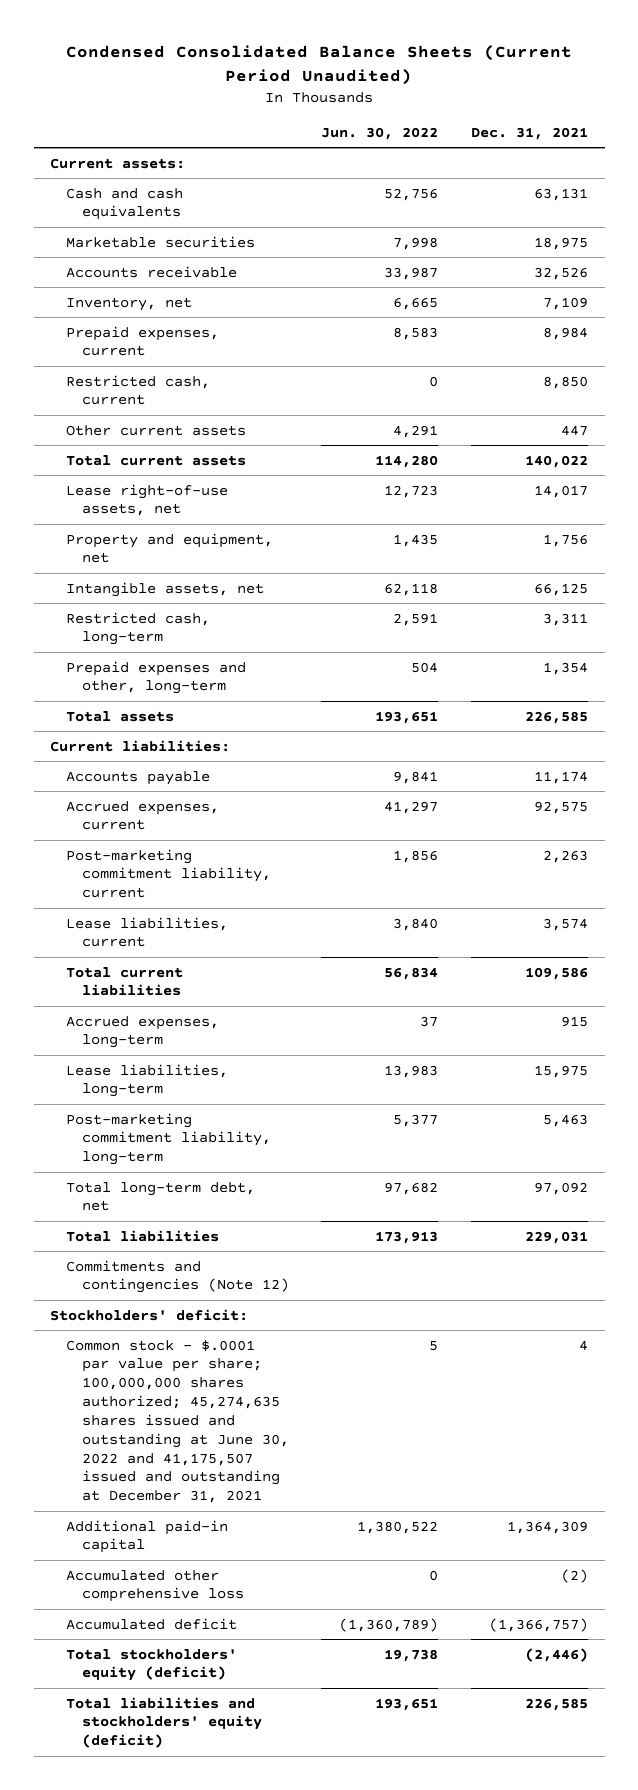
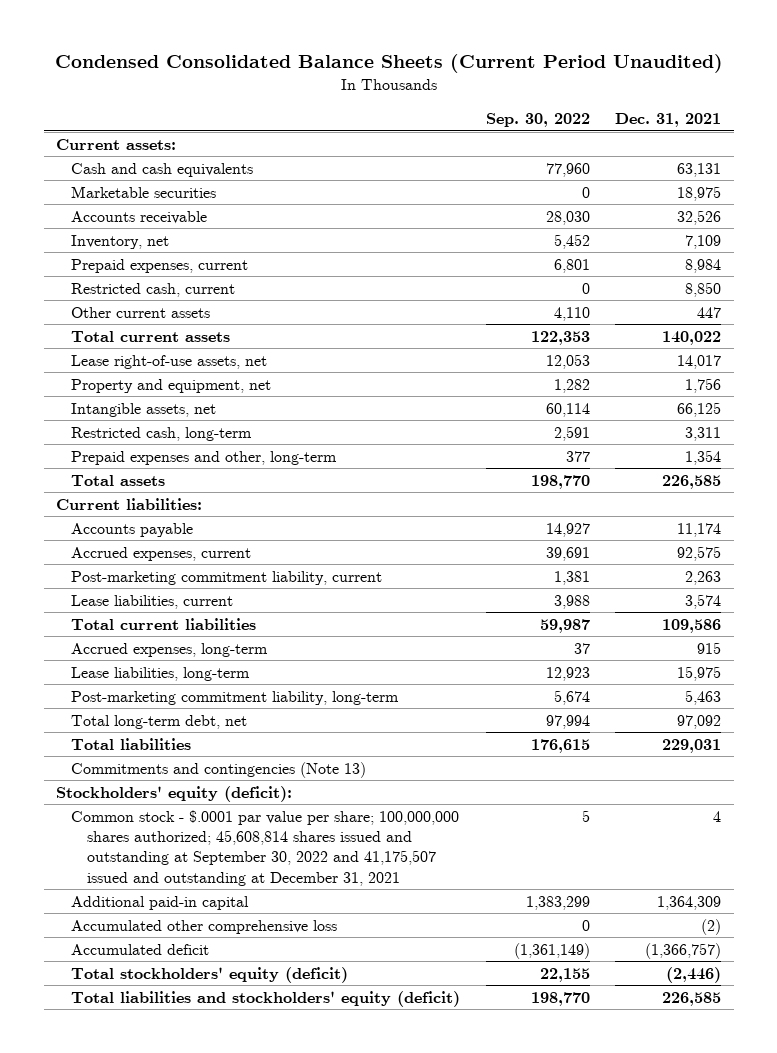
[321,126,439,140] Jun. 30, 2022 -> none
none -> [485,112,590,127] Sep. 30, 2022
[65,1259,289,1294] Commitments and contingencies (Note 12) -> [71,761,367,778] Commitments and contingencies (Note 13)
[50,1308,249,1321] Stockholders' deficit: -> [56,785,293,802] Stockholders' equity (deficit):
[65,1339,289,1504] Common stock - $.0001 par value per share; 100,000,000 shares authorized; 45,274,635 shares issued and outstanding at June 30, 2022 and 41,175,507 issued and outstanding at December 31, 2021 -> [71,809,460,886] Common stock - $.0001 par value per share; 100,000,000 shares authorized; 45,608,814 shares issued and outstanding at September 30, 2022 and 41,175,507 issued and outstanding at December 31, 2021

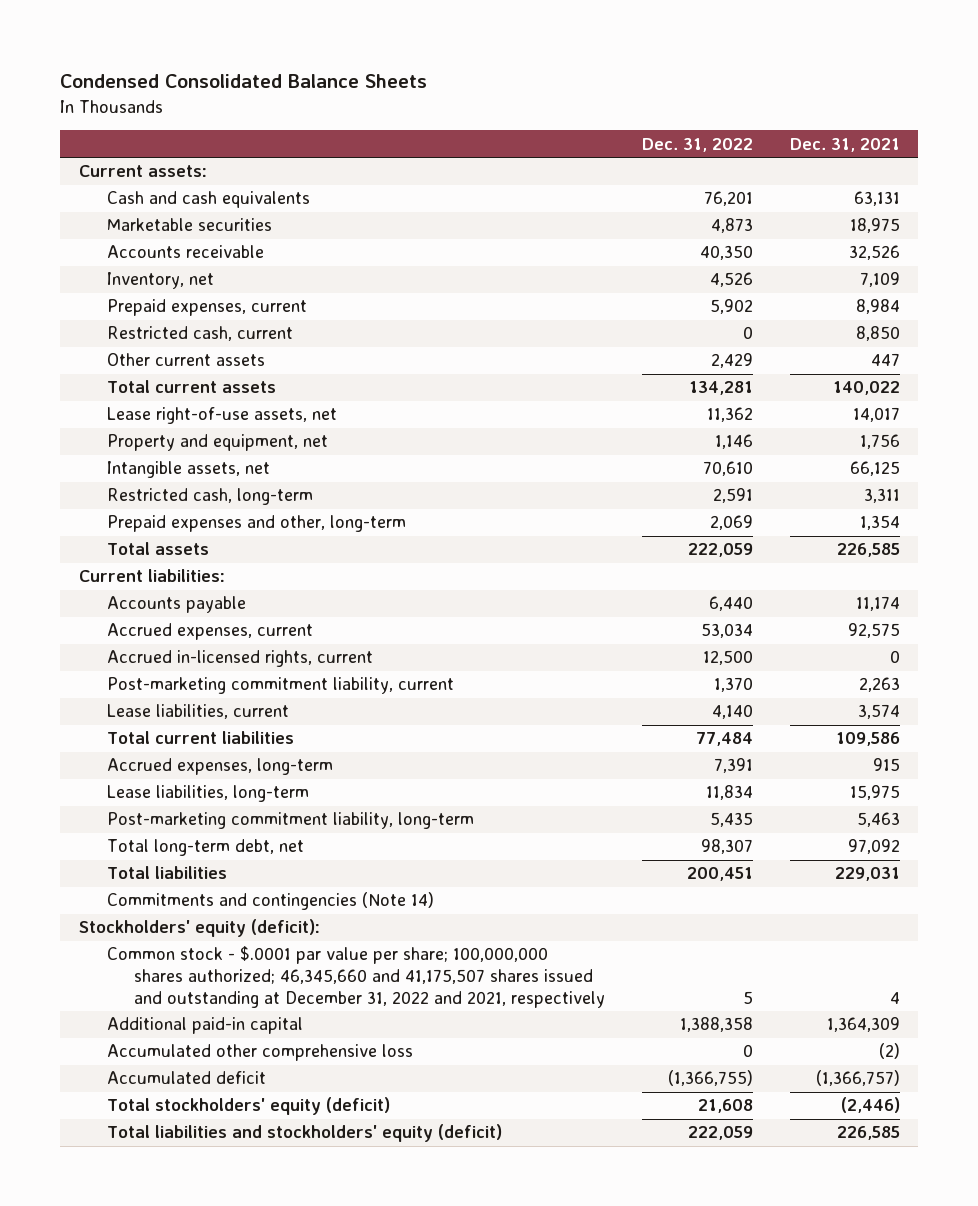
[54,54,723,74] Condensed Consolidated Balance Sheets (Current Period Unaudited) -> [60,74,428,89] Condensed Consolidated Balance Sheets
[485,112,590,127] Sep. 30, 2022 -> none
none -> [642,137,754,152] Dec. 31, 2022
none -> [106,650,373,668] Accrued in-licensed rights, current
[71,761,367,778] Commitments and contingencies (Note 13) -> [106,892,434,911] Commitments and contingencies (Note 14)
[71,809,460,886] Common stock - $.0001 par value per share; 100,000,000 shares authorized; 45,608,814 shares issued and outstanding at September 30, 2022 and 41,175,507 issued and outstanding at December 31, 2021 -> [106,946,606,1009] Common stock - $.0001 par value per share; 100,000,000 shares authorized; 46,345,660 and 41,175,507 shares issued and outstanding at December 31, 2022 and 2021, respectively

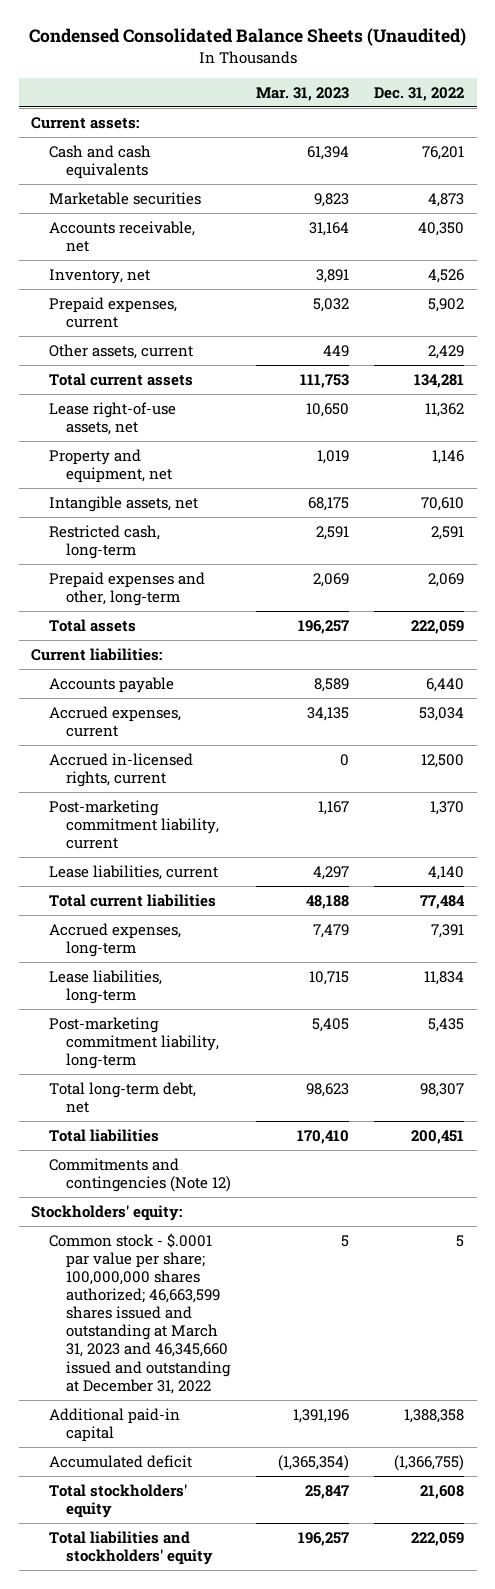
[60,74,428,89] Condensed Consolidated Balance Sheets -> [28,28,466,47] Condensed Consolidated Balance Sheets (Unaudited)
[789,137,900,152] Dec. 31, 2021 -> none
none -> [256,86,350,101] Mar. 31, 2023
[106,245,264,259] Accounts receivable -> [48,220,195,252] Accounts receivable, net
[106,326,293,342] Restricted cash, current -> none
[106,353,265,367] Other current assets -> [48,343,193,359] Other assets, current
[106,892,434,911] Commitments and contingencies (Note 14) -> [48,1157,232,1192] Commitments and contingencies (Note 12)
[78,919,320,938] Stockholders' equity (deficit): -> [31,1204,183,1221] Stockholders' equity:
[106,946,606,1009] Common stock - $.0001 par value per share; 100,000,000 shares authorized; 46,345,660 and 41,175,507 shares issued and outstanding at December 31, 2022 and 2021, respectively -> [48,1232,232,1394] Common stock - $.0001 par value per share; 100,000,000 shares authorized; 46,663,599 shares issued and outstanding at March 31, 2023 and 46,345,660 issued and outstanding at December 31, 2022
[106,1044,413,1062] Accumulated other comprehensive loss -> none
[106,1097,390,1116] Total stockholders' equity (deficit) -> [48,1483,187,1518] Total stockholders' equity
[106,1124,502,1143] Total liabilities and stockholders' equity (deficit) -> [48,1530,214,1565] Total liabilities and stockholders' equity

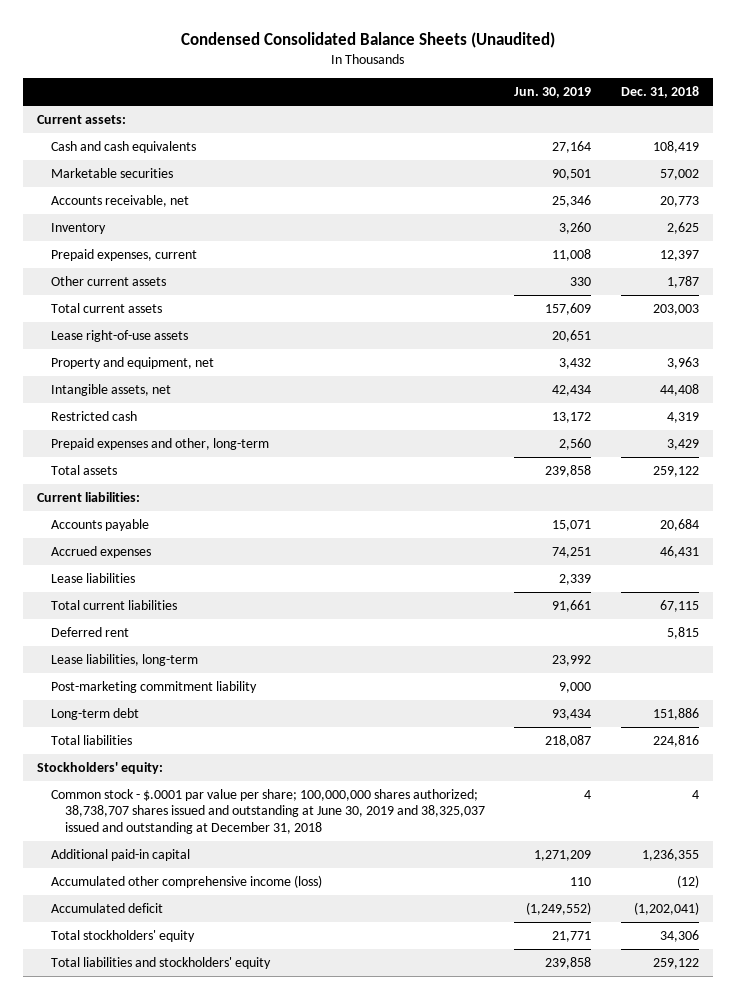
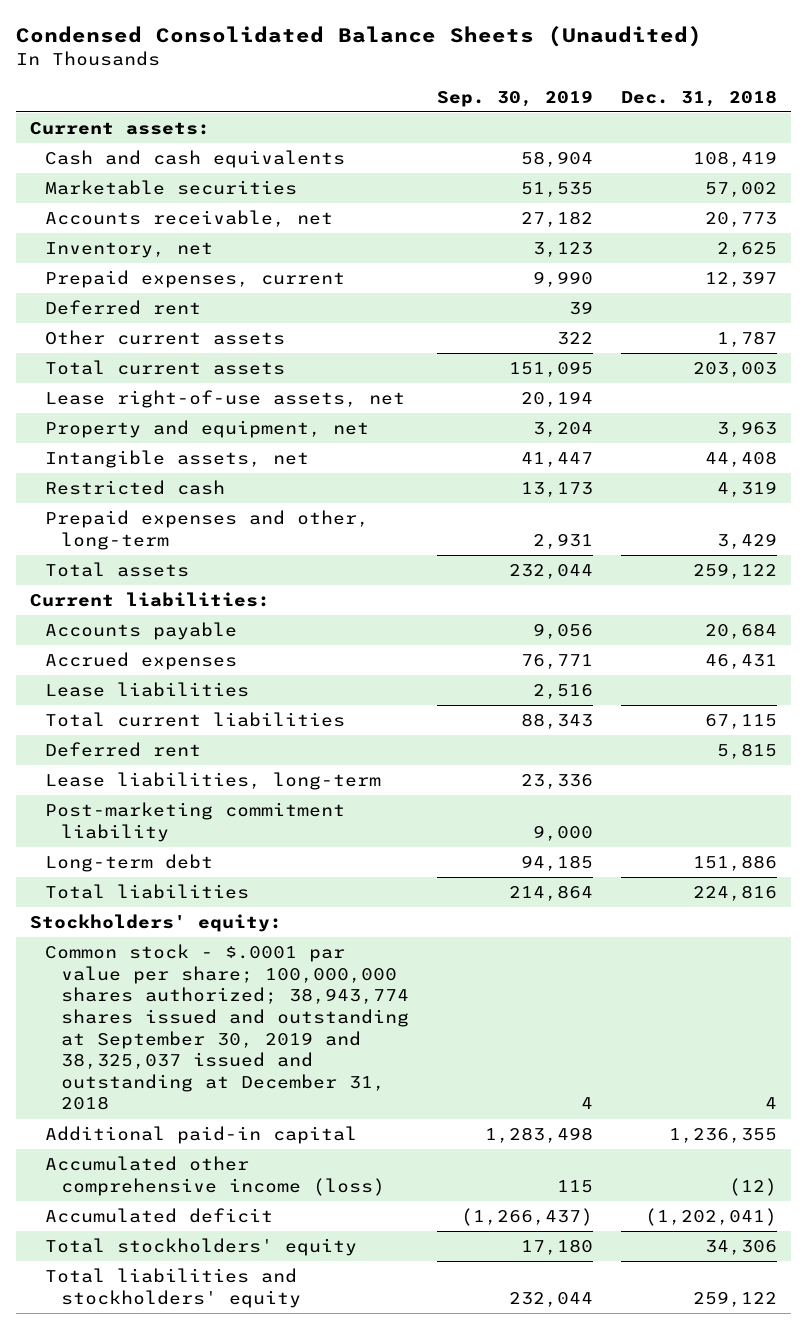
[514,87,592,99] Jun. 30, 2019 -> none
none -> [436,89,593,107] Sep. 30, 2019
[51,223,107,235] Inventory -> [45,242,214,259] Inventory, net
none -> [45,300,202,316] Deferred rent
[51,330,189,343] Lease right-of-use assets -> [45,390,406,409] Lease right-of-use assets, net
[51,789,486,834] Common stock - $.0001 par value per share; 100,000,000 shares authorized; 38,738,707 shares issued and outstanding at June 30, 2019 and 38,325,037 issued and outstanding at December 31, 2018 -> [45,944,409,1111] Common stock - $.0001 par value per share; 100,000,000 shares authorized; 38,943,774 shares issued and outstanding at September 30, 2019 and 38,325,037 issued and outstanding at December 31, 2018

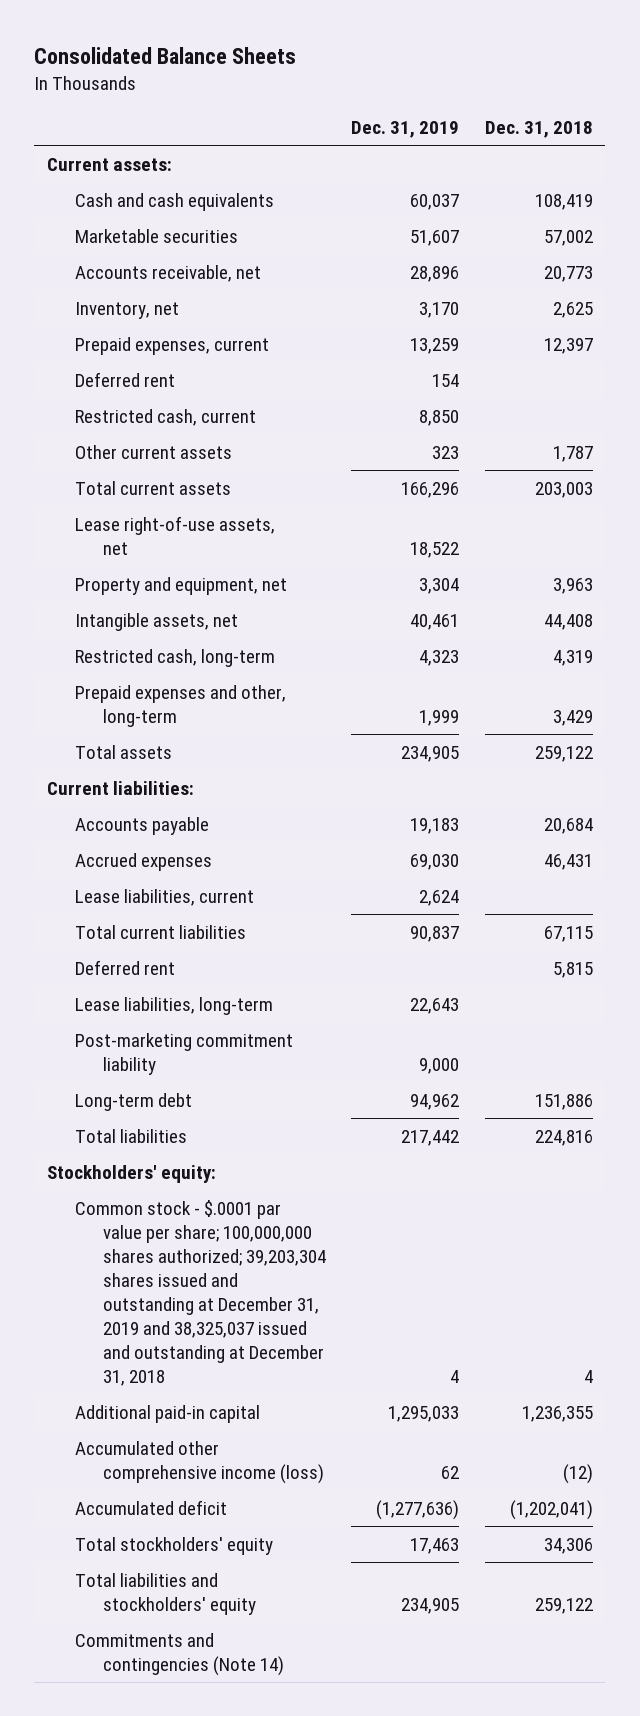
[15,25,702,47] Condensed Consolidated Balance Sheets (Unaudited) -> [34,47,297,65] Consolidated Balance Sheets
[436,89,593,107] Sep. 30, 2019 -> none
none -> [351,120,460,138] Dec. 31, 2019
none -> [75,408,257,426] Restricted cash, current
[45,480,226,496] Restricted cash -> [75,648,276,667] Restricted cash, long-term
[45,682,250,698] Lease liabilities -> [75,888,255,906] Lease liabilities, current
[45,944,409,1111] Common stock - $.0001 par value per share; 100,000,000 shares authorized; 38,943,774 shares issued and outstanding at September 30, 2019 and 38,325,037 issued and outstanding at December 31, 2018 -> [75,1199,327,1387] Common stock - $.0001 par value per share; 100,000,000 shares authorized; 39,203,304 shares issued and outstanding at December 31, 2019 and 38,325,037 issued and outstanding at December 31, 2018
none -> [75,1632,285,1676] Commitments and contingencies (Note 14)

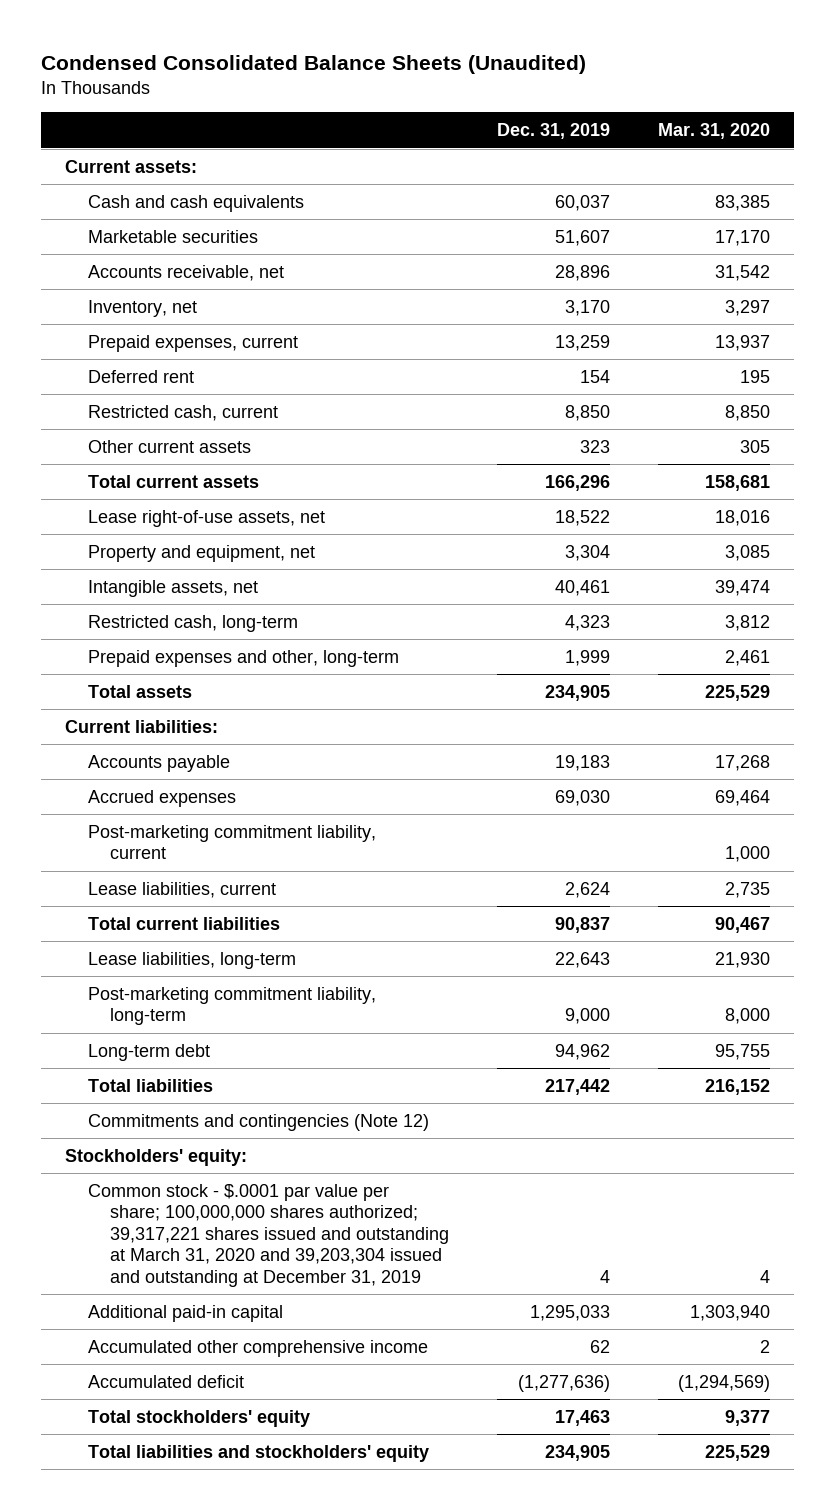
[34,47,297,65] Consolidated Balance Sheets -> [41,54,587,74] Condensed Consolidated Balance Sheets (Unaudited)
[484,120,593,138] Dec. 31, 2018 -> none
none -> [658,123,771,140] Mar. 31, 2020
none -> [87,824,376,860] Post-marketing commitment liability, current
[75,959,176,975] Deferred rent -> none
[75,1032,294,1075] Post-marketing commitment liability -> [87,986,376,1026] Post-marketing commitment liability, long-term
none -> [87,1113,429,1131] Commitments and contingencies (Note 12)
[75,1199,327,1387] Common stock - $.0001 par value per share; 100,000,000 shares authorized; 39,203,304 shares issued and outstanding at December 31, 2019 and 38,325,037 issued and outstanding at December 31, 2018 -> [87,1183,450,1287] Common stock - $.0001 par value per share; 100,000,000 shares authorized; 39,317,221 shares issued and outstanding at March 31, 2020 and 39,203,304 issued and outstanding at December 31, 2019
[75,1440,325,1484] Accumulated other comprehensive income (loss) -> [87,1339,428,1357] Accumulated other comprehensive income
[75,1632,285,1676] Commitments and contingencies (Note 14) -> none

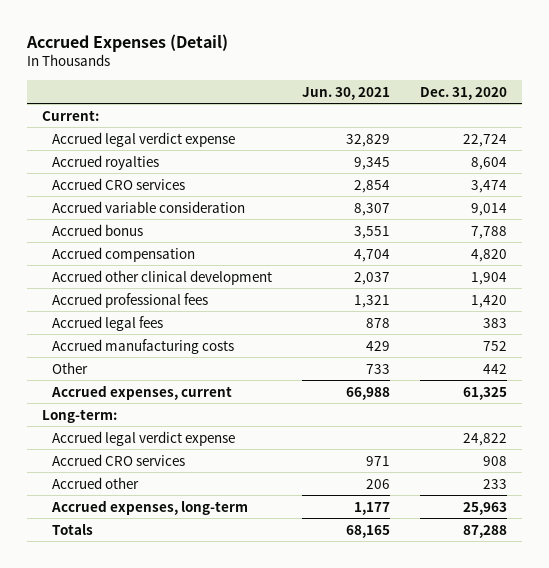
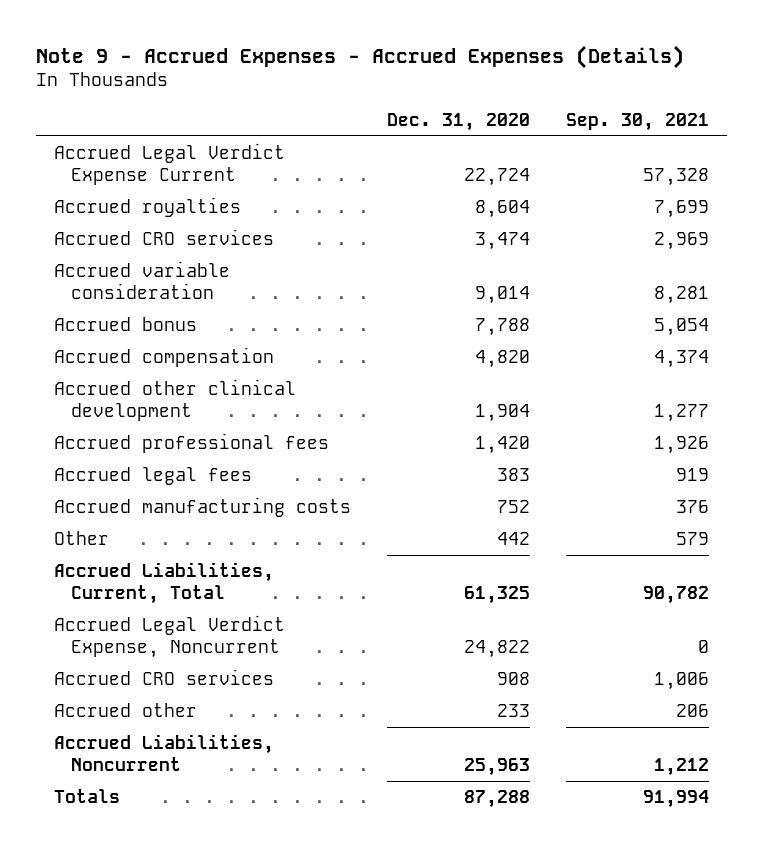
[25,33,228,52] Accrued Expenses (Detail) -> [35,44,684,69] Note 9 - Accrued Expenses - Accrued Expenses (Details)
[302,86,391,100] Jun. 30, 2021 -> none
none -> [565,112,709,131] Sep. 30, 2021
[41,109,99,121] Current: -> none
[52,131,236,147] Accrued legal verdict expense -> [53,143,285,185] Accrued Legal Verdict Expense Current
[41,408,117,423] Long-term: -> none
[51,384,233,400] Accrued expenses, current -> [53,562,274,604] Accrued Liabilities, Current, Total
[52,430,236,446] Accrued legal verdict expense -> [53,615,285,658] Accrued Legal Verdict Expense, Noncurrent
[51,499,249,515] Accrued expenses, long-term -> [53,734,274,771] Accrued Liabilities, Noncurrent

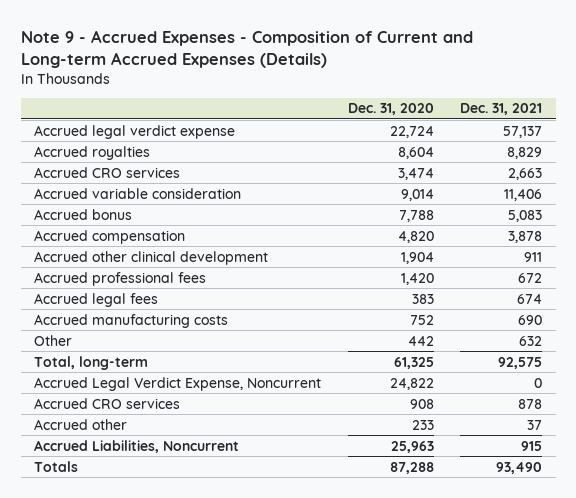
[35,44,684,69] Note 9 - Accrued Expenses - Accrued Expenses (Details) -> [20,29,473,68] Note 9 - Accrued Expenses - Composition of Current and Long-term Accrued Expenses (Details)
[565,112,709,131] Sep. 30, 2021 -> none
none -> [460,103,543,116] Dec. 31, 2021
[53,143,285,185] Accrued Legal Verdict Expense Current -> [33,124,235,139] Accrued legal verdict expense
[53,562,274,604] Accrued Liabilities, Current, Total -> [33,355,148,370] Total, long-term

